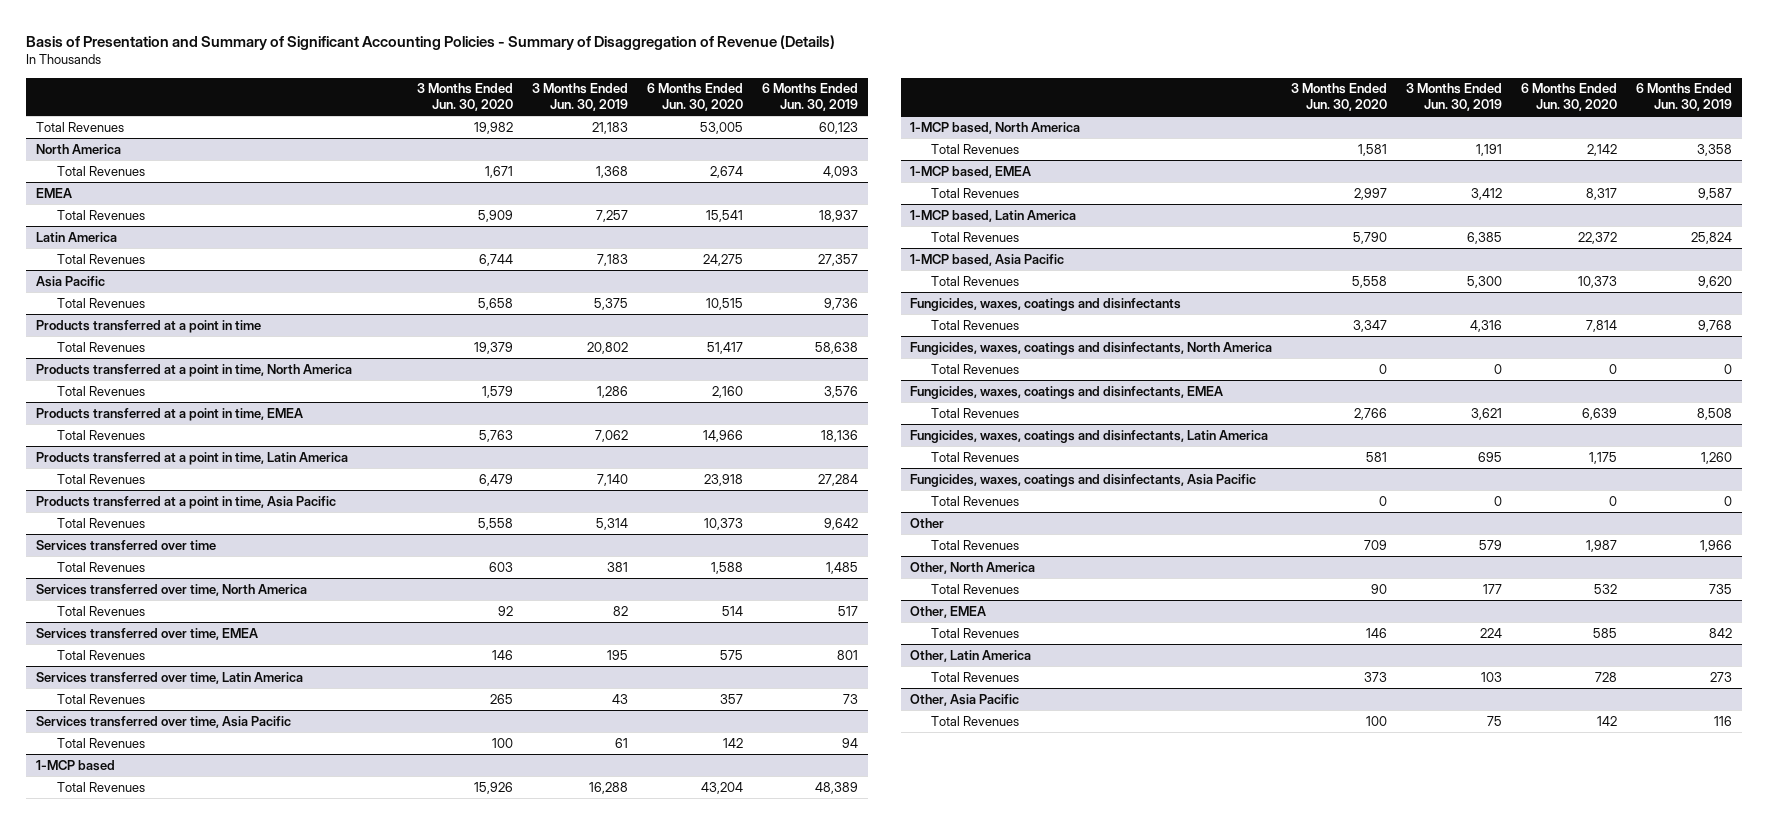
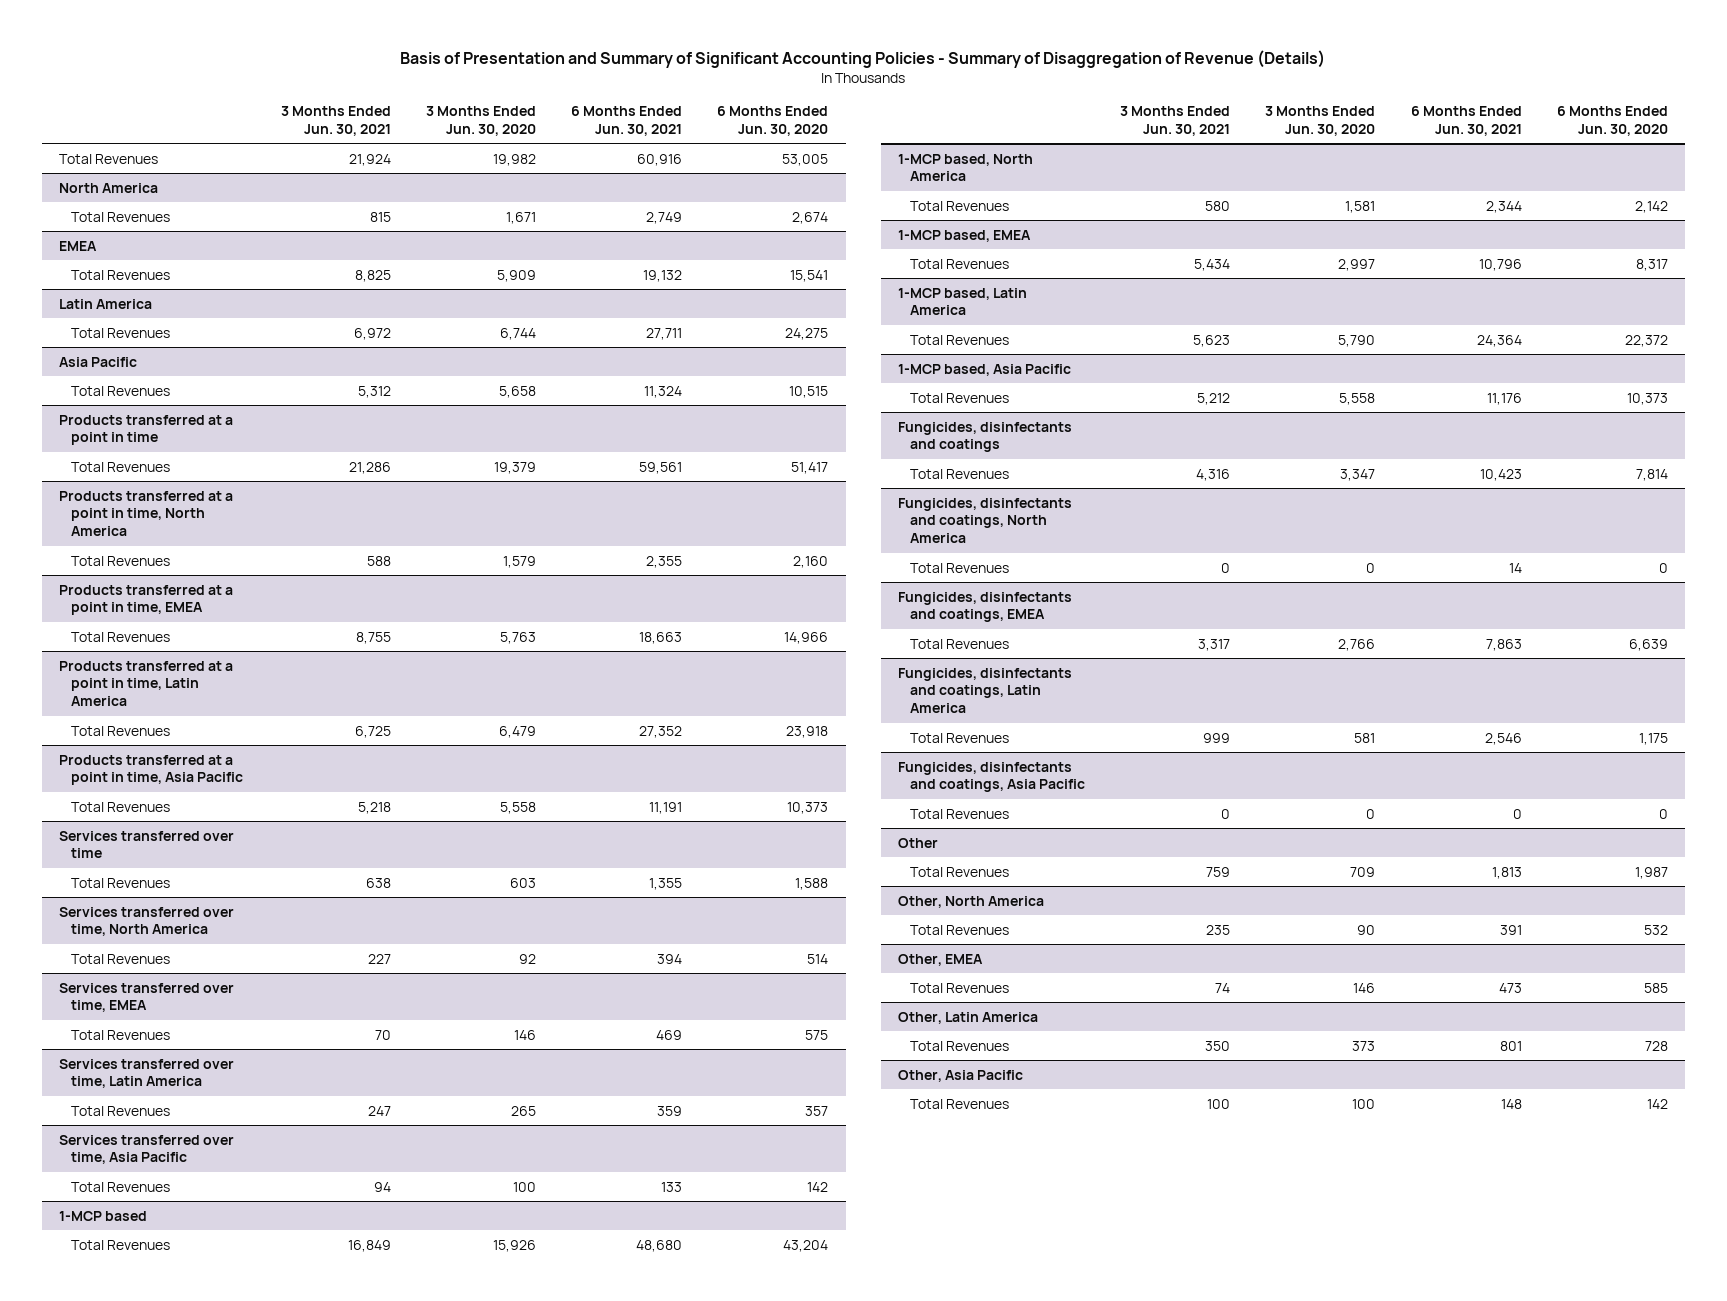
[532,83,629,112] 3 Months Ended Jun. 30, 2019 -> none
[762,83,859,112] 6 Months Ended Jun. 30, 2019 -> none
none -> [281,106,392,137] 3 Months Ended Jun. 30, 2021
none -> [571,106,683,137] 6 Months Ended Jun. 30, 2021
[910,297,1182,311] Fungicides, waxes, coatings and disinfectants -> [898,421,1073,453] Fungicides, disinfectants and coatings
[910,341,1273,355] Fungicides, waxes, coatings and disinfectants, North America -> [898,497,1073,544] Fungicides, disinfectants and coatings, North America
[910,385,1224,399] Fungicides, waxes, coatings and disinfectants, EMEA -> [898,591,1073,623] Fungicides, disinfectants and coatings, EMEA
[910,429,1269,443] Fungicides, waxes, coatings and disinfectants, Latin America -> [898,667,1073,714] Fungicides, disinfectants and coatings, Latin America
[910,473,1257,487] Fungicides, waxes, coatings and disinfectants, Asia Pacific -> [898,761,1086,793] Fungicides, disinfectants and coatings, Asia Pacific

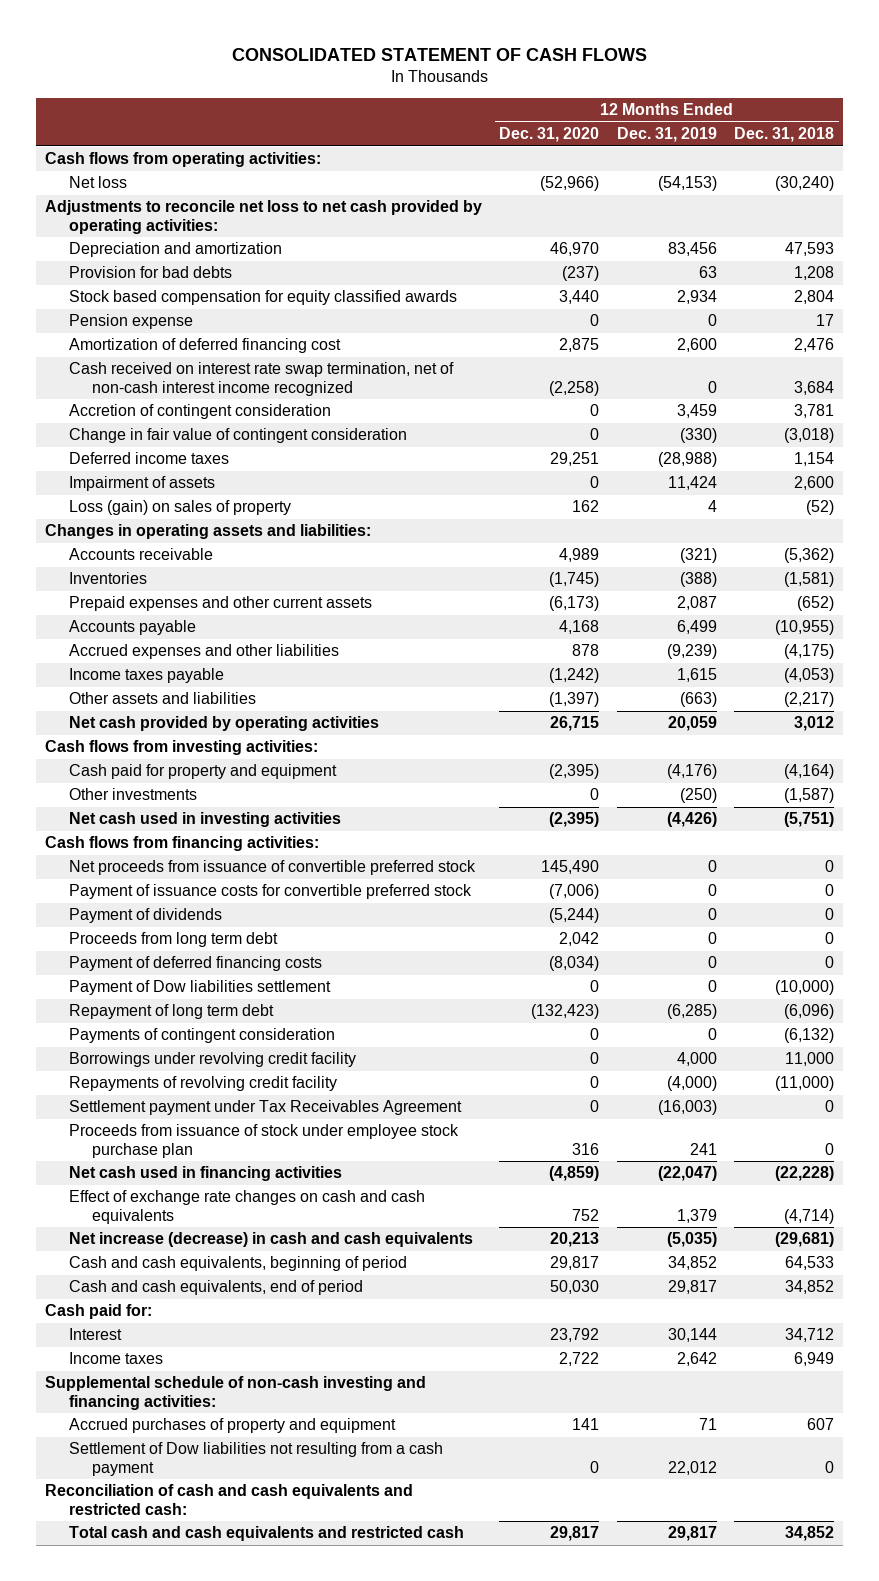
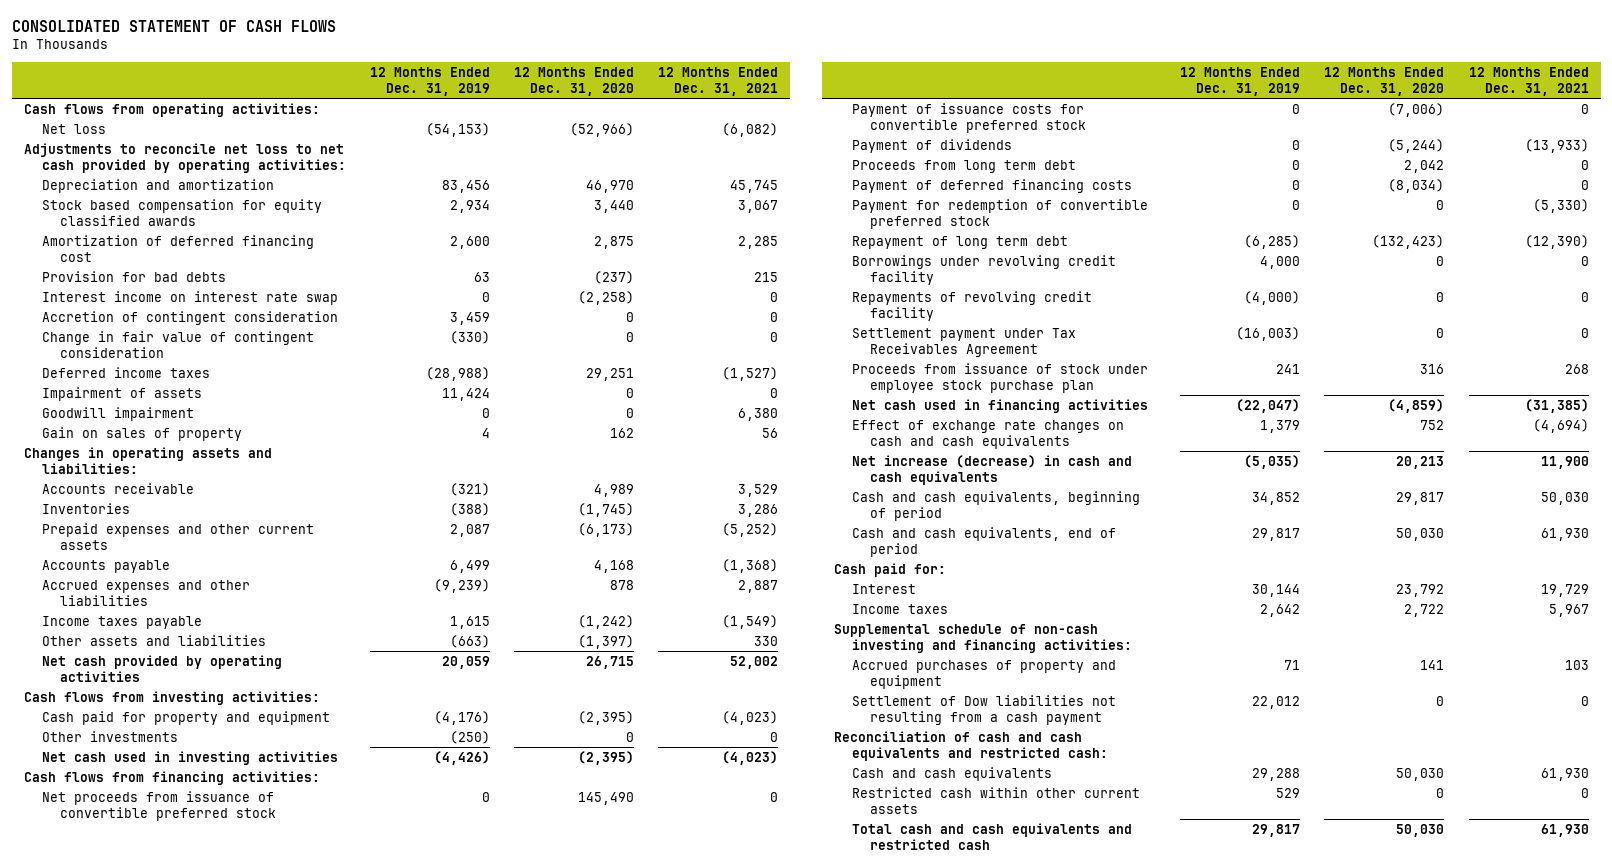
[734,127,835,143] Dec. 31, 2018 -> none
none -> [658,66,779,97] 12 Months Ended Dec. 31, 2021
[68,314,193,330] Pension expense -> none
[68,266,232,279] Provision for bad debts -> [41,270,226,282] Provision for bad debts
[68,362,454,396] Cash received on interest rate swap termination, net of non-cash interest income recognized -> [41,290,338,305] Interest income on interest rate swap
none -> [41,406,194,421] Goodwill impairment
[68,500,291,516] Loss (gain) on sales of property -> [41,426,242,441] Gain on sales of property
[68,980,331,996] Payment of Dow liabilities settlement -> none
none -> [852,198,1149,229] Payment for redemption of convertible preferred stock
[68,1028,335,1044] Payments of contingent consideration -> none
none -> [852,766,1053,781] Cash and cash equivalents
none -> [852,786,1141,814] Restricted cash within other current assets
[550,1526,600,1542] 29,817 -> [1396,823,1445,837] 50,030

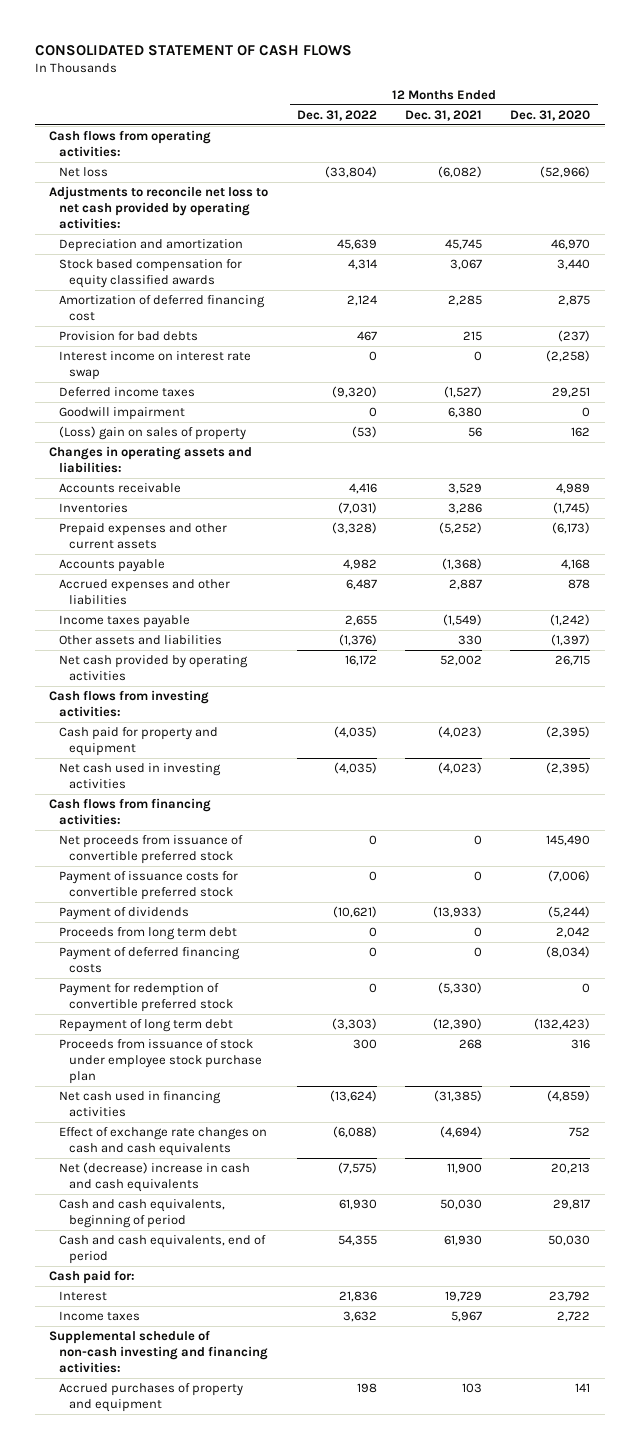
[369,66,490,97] 12 Months Ended Dec. 31, 2019 -> none
none -> [296,109,377,121] Dec. 31, 2022
[41,310,338,325] Accretion of contingent consideration -> none
[41,330,314,358] Change in fair value of contingent consideration -> none
[41,386,202,401] Impairment of assets -> none
[41,426,242,441] Gain on sales of property -> [59,425,247,440] (Loss) gain on sales of property
[41,730,178,742] Other investments -> none
[852,254,1117,285] Borrowings under revolving credit facility -> none
[852,290,1093,321] Repayments of revolving credit facility -> none
[852,327,1077,357] Settlement payment under Tax Receivables Agreement -> none
[852,454,1133,485] Net increase (decrease) in cash and cash equivalents -> [59,1161,251,1192] Net (decrease) increase in cash and cash equivalents
[852,694,1117,725] Settlement of Dow liabilities not resulting from a cash payment -> none
[834,730,1109,761] Reconciliation of cash and cash equivalents and restricted cash: -> none
[852,766,1053,781] Cash and cash equivalents -> none
[852,786,1141,814] Restricted cash within other current assets -> none
[852,822,1133,850] Total cash and cash equivalents and restricted cash -> none

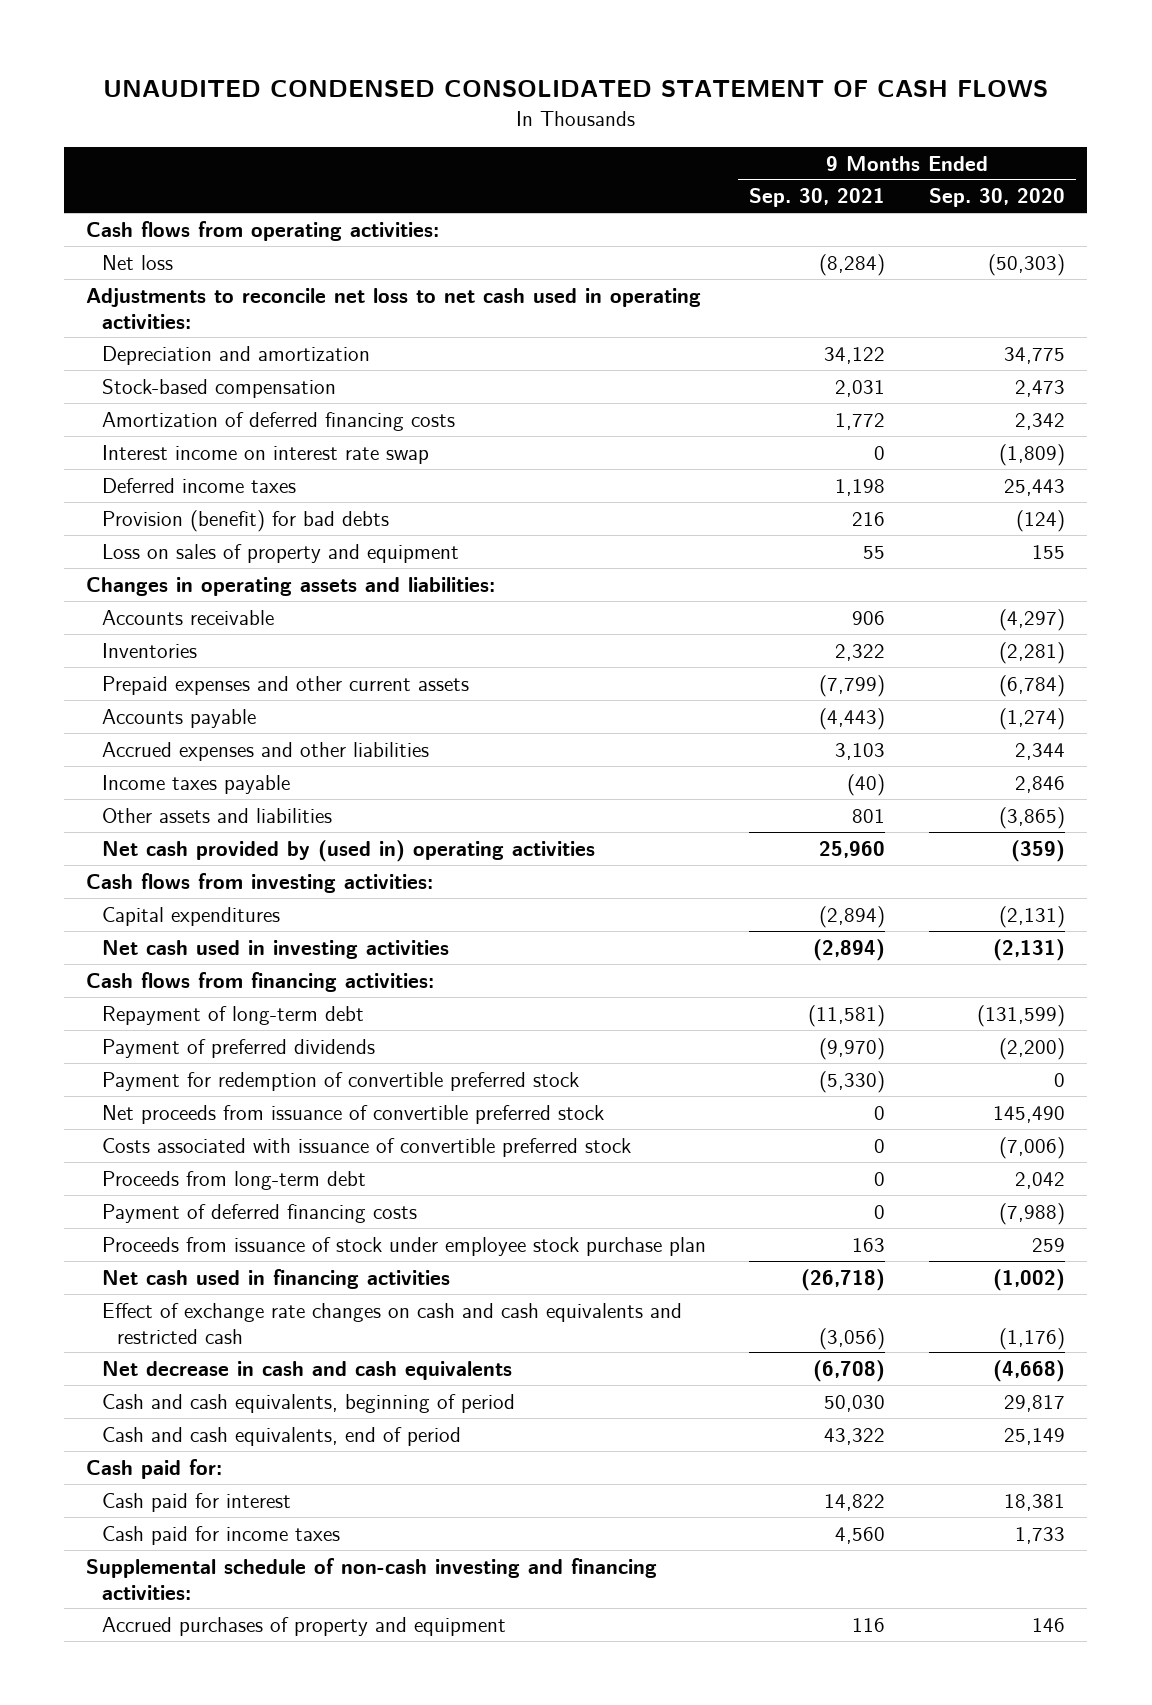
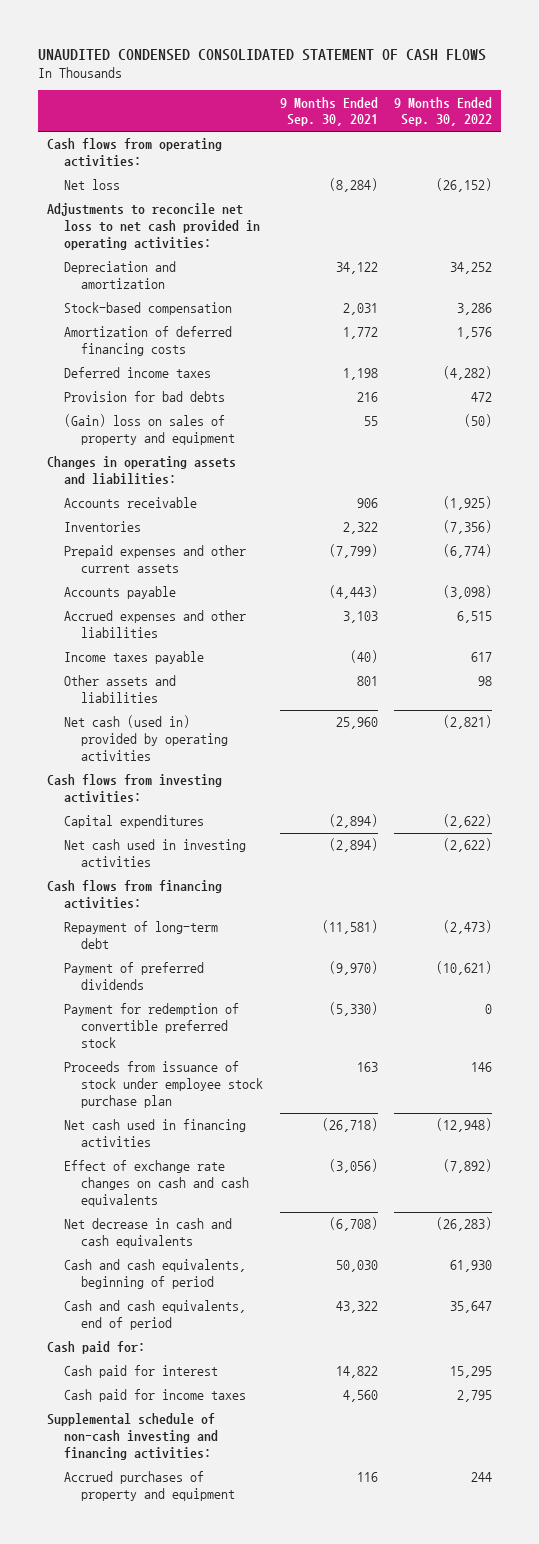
[929,188,1066,208] Sep. 30, 2020 -> none
none -> [394,96,493,127] 9 Months Ended Sep. 30, 2022
[86,287,702,329] Adjustments to reconcile net loss to net cash used in operating activities: -> [46,203,260,250] Adjustments to reconcile net loss to net cash provided in operating activities:
[101,444,429,464] Interest income on interest rate swap -> none
[101,509,389,532] Provision (benefit) for bad debts -> [63,391,225,403] Provision for bad debts
[101,543,459,563] Loss on sales of property and equipment -> [63,414,235,446] (Gain) loss on sales of property and equipment
[101,839,595,862] Net cash provided by (used in) operating activities -> [63,715,228,761] Net cash (used in) provided by operating activities
[101,1104,604,1124] Net proceeds from issuance of convertible preferred stock -> none
[101,1137,631,1157] Costs associated with issuance of convertible preferred stock -> none
[101,1170,366,1190] Proceeds from long-term debt -> none
[101,1203,417,1223] Payment of deferred financing costs -> none
[101,1302,682,1344] Effect of exchange rate changes on cash and cash equivalents and restricted cash -> [63,1160,249,1207] Effect of exchange rate changes on cash and cash equivalents

